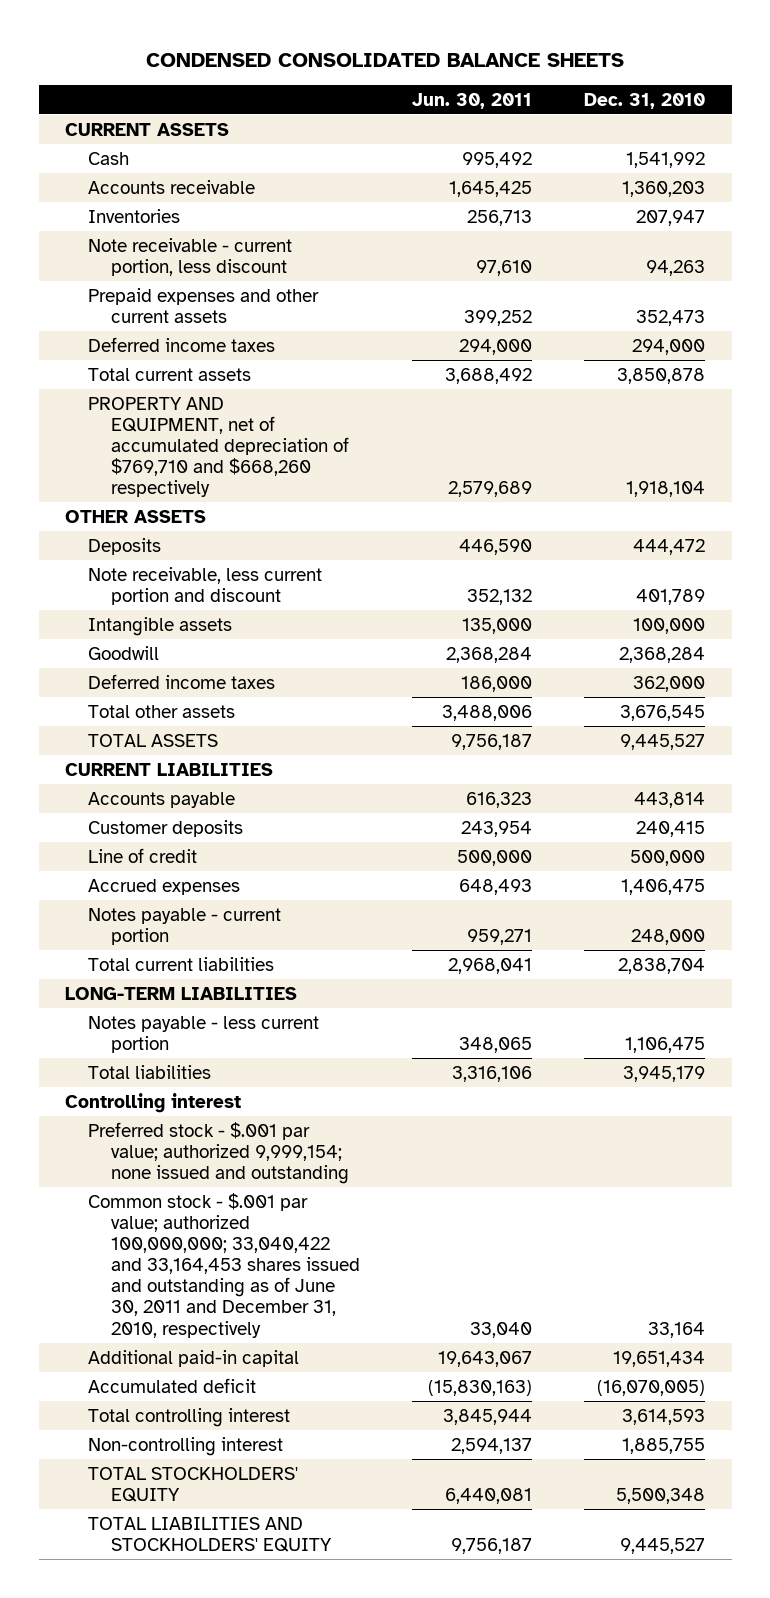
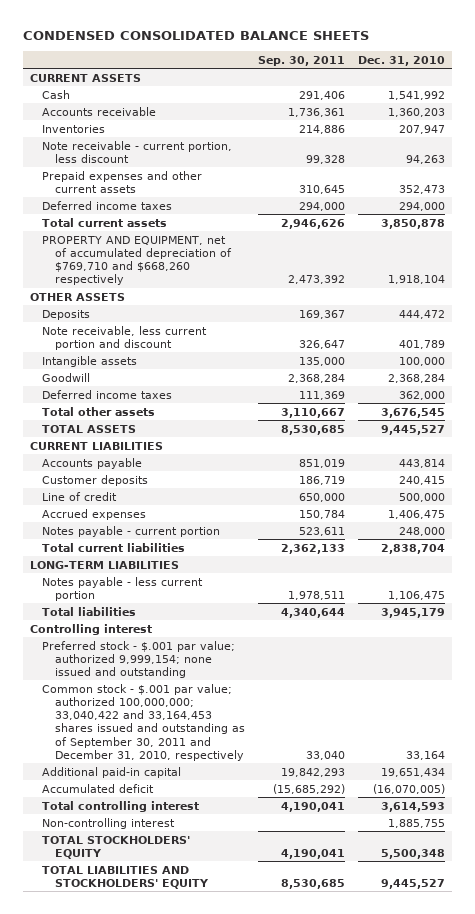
[412,92,533,109] Jun. 30, 2011 -> none
none -> [258,55,346,66] Sep. 30, 2011
[87,1192,360,1338] Common stock - $.001 par value; authorized 100,000,000; 33,040,422 and 33,164,453 shares issued and outstanding as of June 30, 2011 and December 31, 2010, respectively -> [42,683,246,761] Common stock - $.001 par value; authorized 100,000,000; 33,040,422 and 33,164,453 shares issued and outstanding as of September 30, 2011 and December 31, 2010, respectively

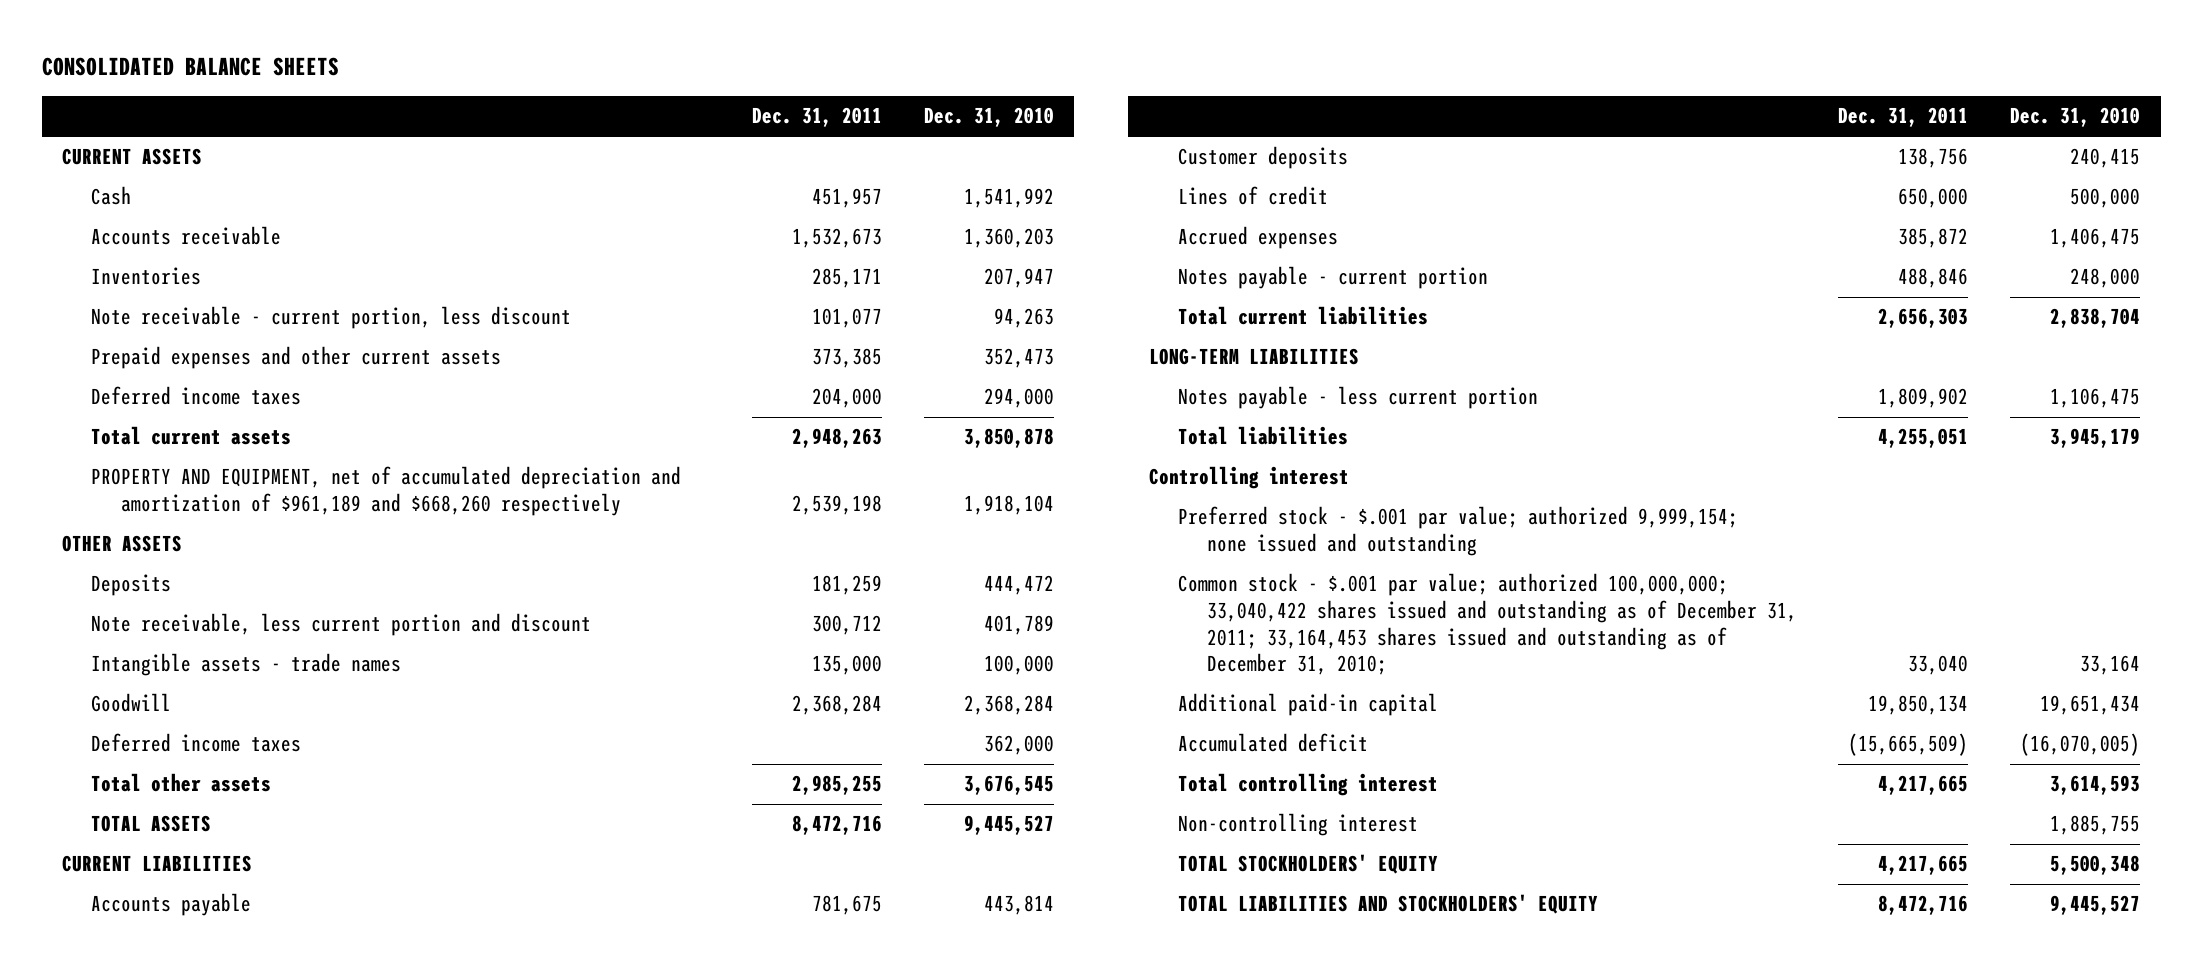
[23,31,370,41] CONDENSED CONSOLIDATED BALANCE SHEETS -> [41,56,339,76] CONSOLIDATED BALANCE SHEETS
[258,55,346,66] Sep. 30, 2011 -> none
none -> [752,107,883,128] Dec. 31, 2011
[42,235,233,286] PROPERTY AND EQUIPMENT, net of accumulated depreciation of $769,710 and $668,260 respectively -> [91,466,682,517] PROPERTY AND EQUIPMENT, net of accumulated depreciation and amortization of $961,189 and $668,260 respectively
[42,355,138,367] Intangible assets -> [91,653,402,677] Intangible assets - trade names
[42,491,118,501] Line of credit -> [1177,186,1328,206] Lines of credit
[42,683,246,761] Common stock - $.001 par value; authorized 100,000,000; 33,040,422 and 33,164,453 shares issued and outstanding as of September 30, 2011 and December 31, 2010, respectively -> [1177,573,1797,676] Common stock - $.001 par value; authorized 100,000,000; 33,040,422 shares issued and outstanding as of December 31, 2011; 33,164,453 shares issued and outstanding as of December 31, 2010;

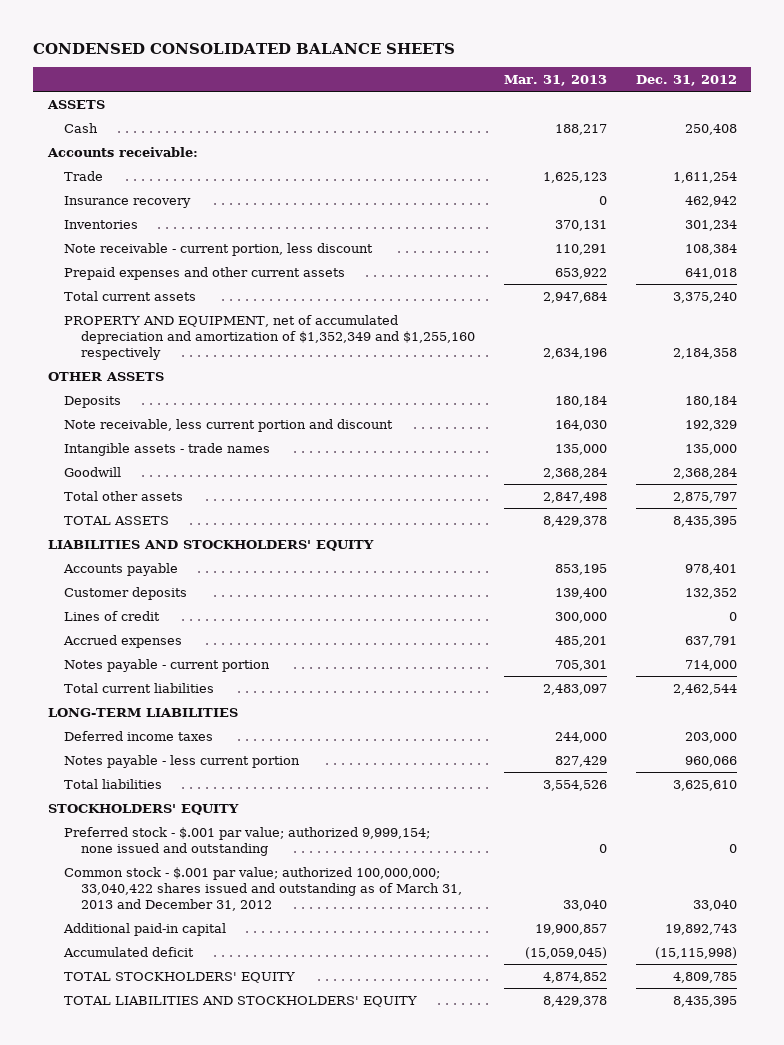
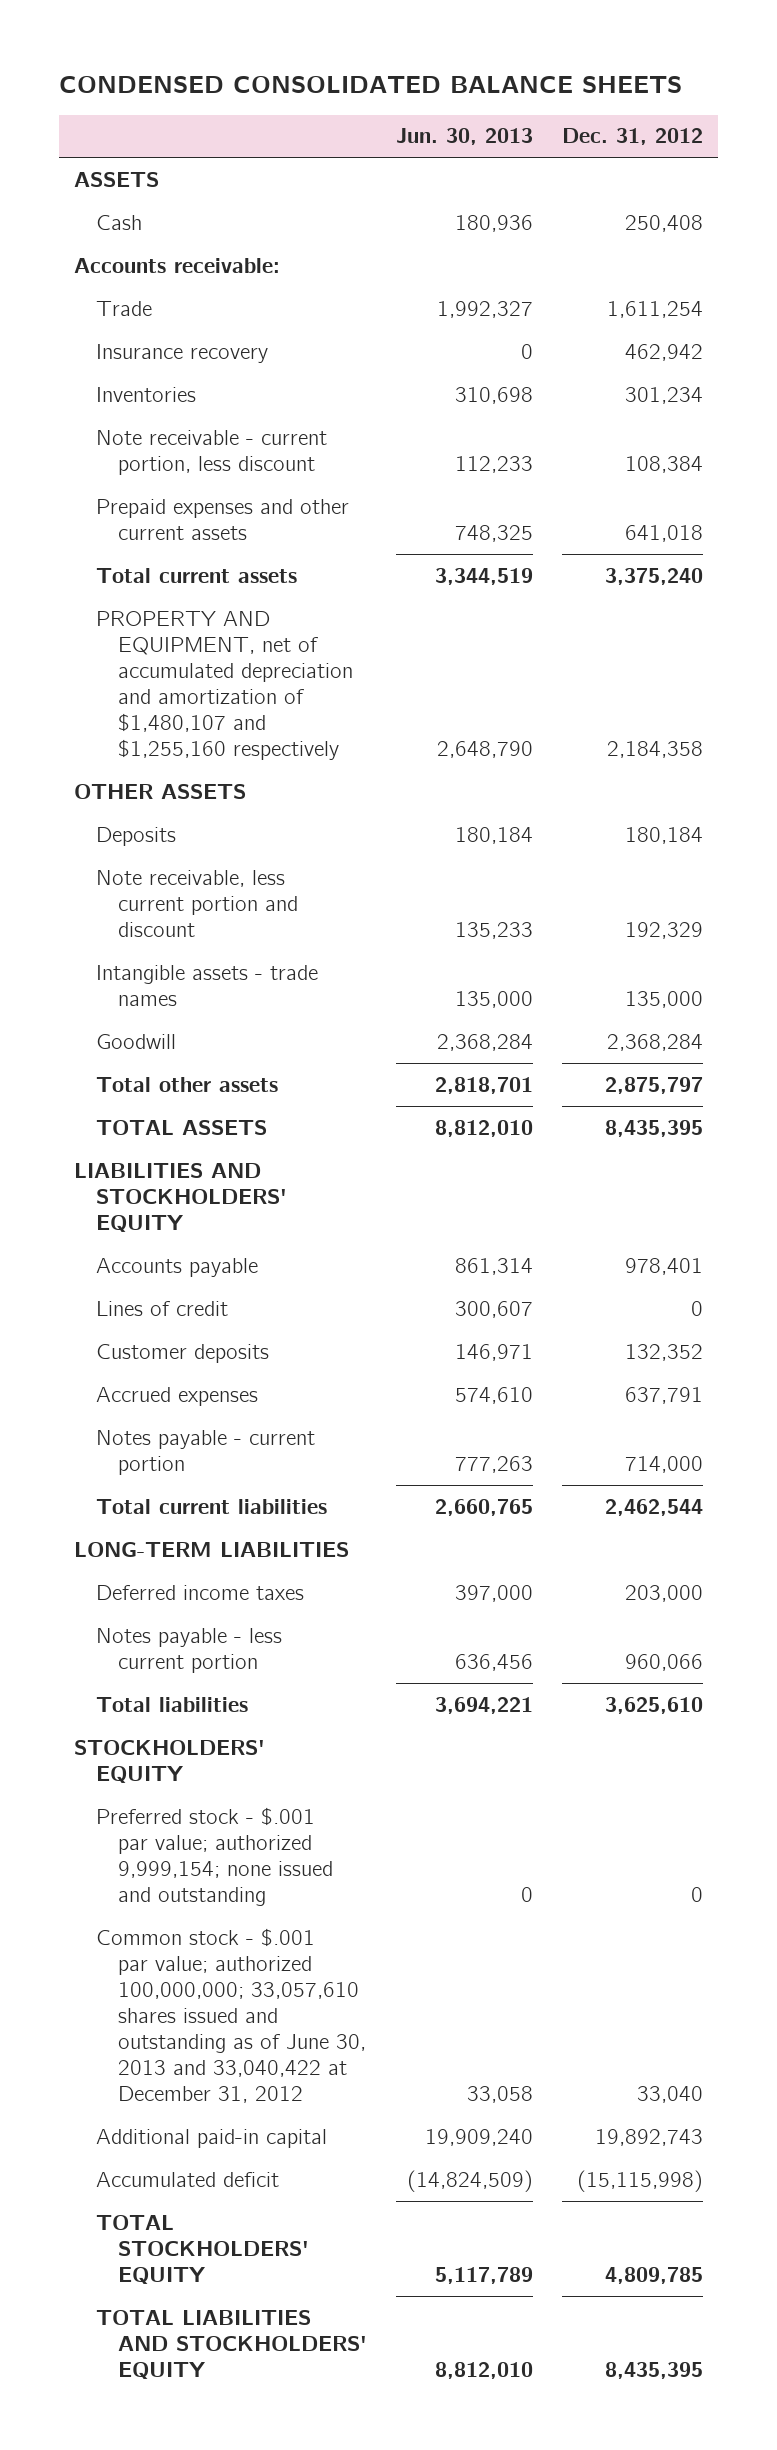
[503,75,607,87] Mar. 31, 2013 -> none
none -> [396,128,534,146] Jun. 30, 2013
[64,314,475,360] PROPERTY AND EQUIPMENT, net of accumulated depreciation and amortization of $1,352,349 and $1,255,160 respectively -> [96,610,354,761] PROPERTY AND EQUIPMENT, net of accumulated depreciation and amortization of $1,480,107 and $1,255,160 respectively
[64,586,188,600] Customer deposits -> [96,1343,270,1363] Customer deposits
[64,866,462,911] Common stock - $.001 par value; authorized 100,000,000; 33,040,422 shares issued and outstanding as of March 31, 2013 and December 31, 2012 -> [96,1927,367,2104] Common stock - $.001 par value; authorized 100,000,000; 33,057,610 shares issued and outstanding as of June 30, 2013 and 33,040,422 at December 31, 2012

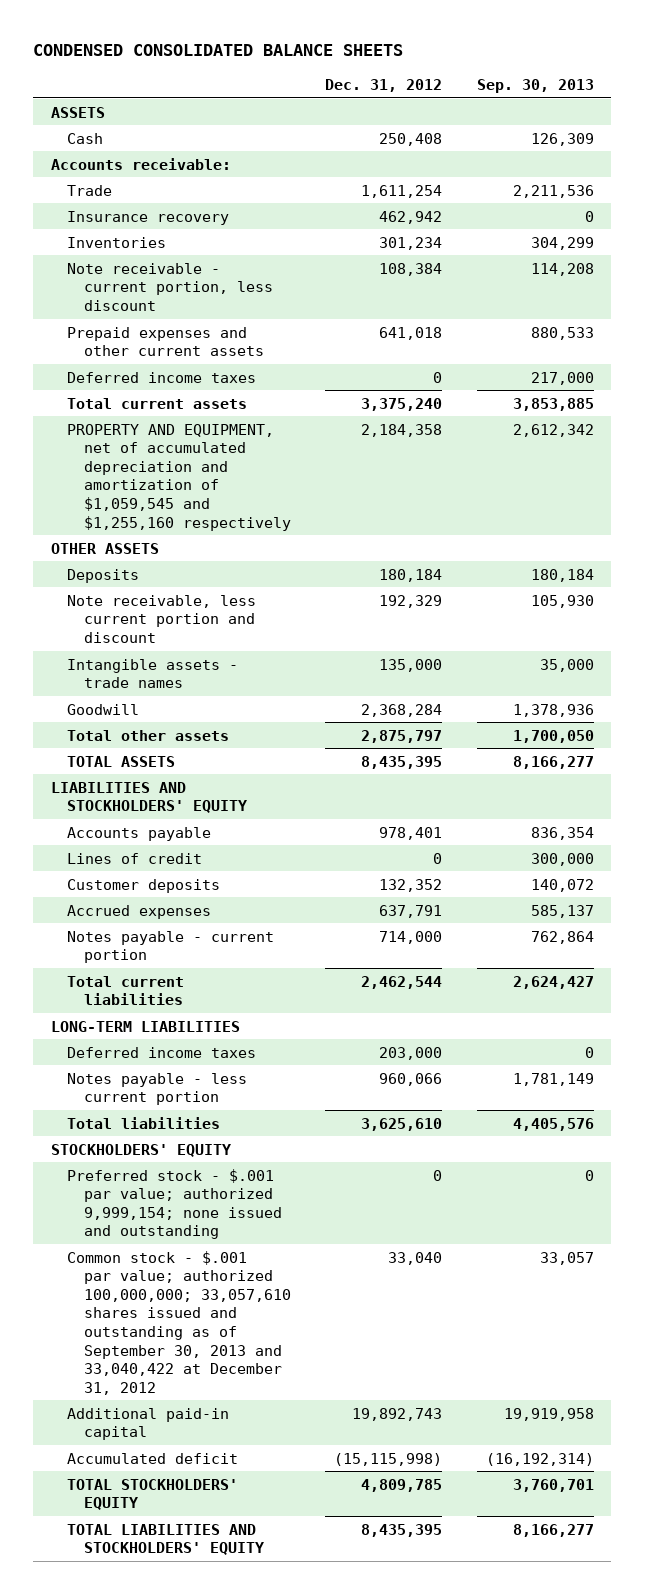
[396,128,534,146] Jun. 30, 2013 -> none
none -> [476,78,594,93] Sep. 30, 2013
none -> [67,371,257,383] Deferred income taxes
[96,610,354,761] PROPERTY AND EQUIPMENT, net of accumulated depreciation and amortization of $1,480,107 and $1,255,160 respectively -> [67,423,291,531] PROPERTY AND EQUIPMENT, net of accumulated depreciation and amortization of $1,059,545 and $1,255,160 respectively
[96,1927,367,2104] Common stock - $.001 par value; authorized 100,000,000; 33,057,610 shares issued and outstanding as of June 30, 2013 and 33,040,422 at December 31, 2012 -> [67,1250,291,1395] Common stock - $.001 par value; authorized 100,000,000; 33,057,610 shares issued and outstanding as of September 30, 2013 and 33,040,422 at December 31, 2012

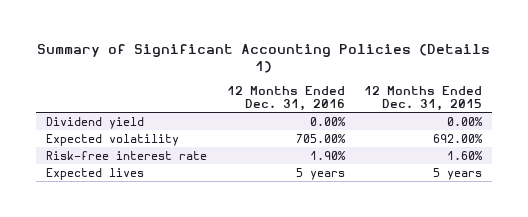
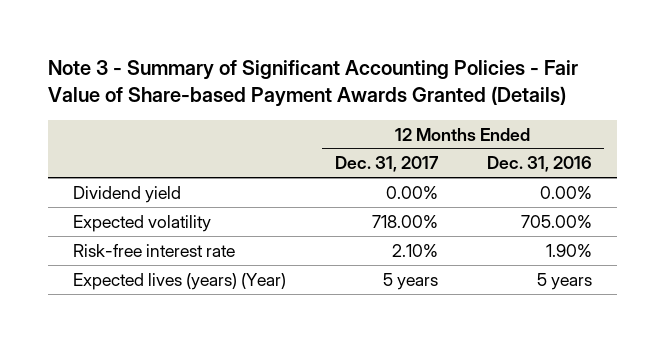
[37,43,491,74] Summary of Significant Accounting Policies (Details 1) -> [47,60,578,108] Note 3 - Summary of Significant Accounting Policies - Fair Value of Share-based Payment Awards Granted (Details)
[363,86,482,112] 12 Months Ended Dec. 31, 2015 -> none
none -> [334,156,439,173] Dec. 31, 2017
[46,167,145,180] Expected lives -> [72,272,286,290] Expected lives (years) (Year)

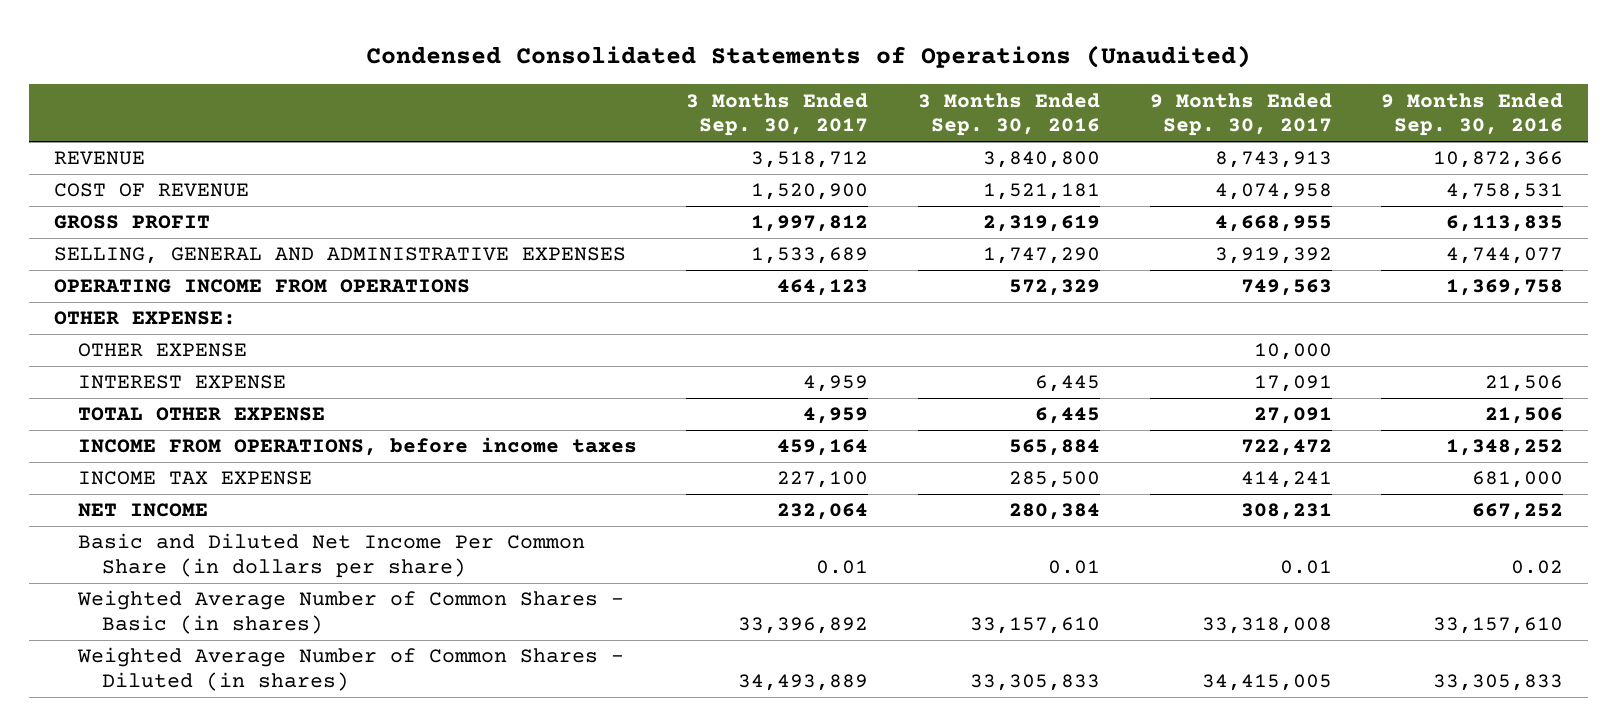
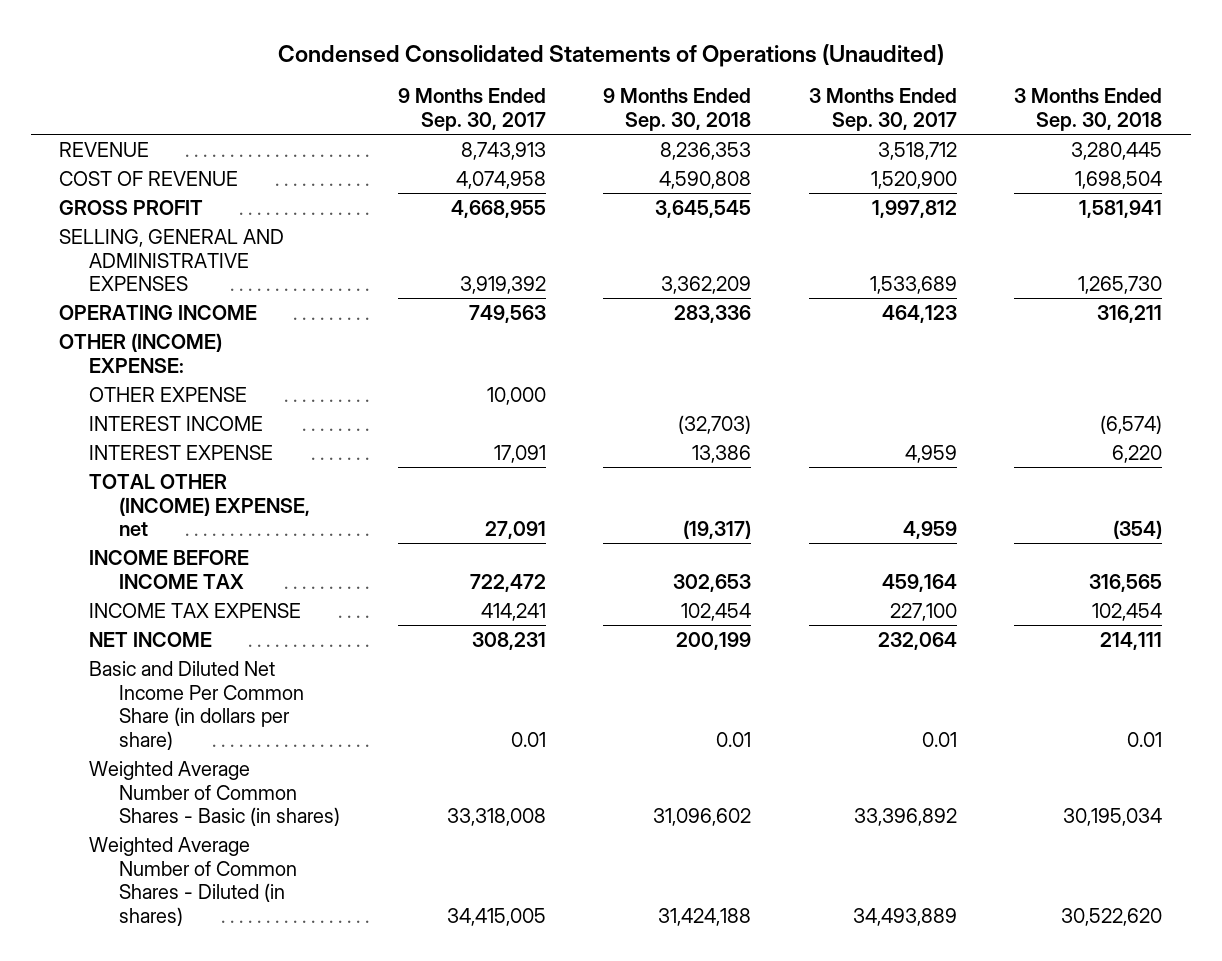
[918,92,1101,137] 3 Months Ended Sep. 30, 2016 -> none
[1381,92,1564,137] 9 Months Ended Sep. 30, 2016 -> none
none -> [603,88,752,132] 9 Months Ended Sep. 30, 2018
none -> [1014,88,1163,132] 3 Months Ended Sep. 30, 2018
[54,279,471,294] OPERATING INCOME FROM OPERATIONS -> [59,304,258,320] OPERATING INCOME
[54,311,237,326] OTHER EXPENSE: -> [59,332,223,373] OTHER (INCOME) EXPENSE:
none -> [89,415,264,431] INTEREST INCOME
[77,407,325,422] TOTAL OTHER EXPENSE -> [89,473,310,537] TOTAL OTHER (INCOME) EXPENSE, net
[77,437,637,457] INCOME FROM OPERATIONS, before income taxes -> [89,549,250,589] INCOME BEFORE INCOME TAX

